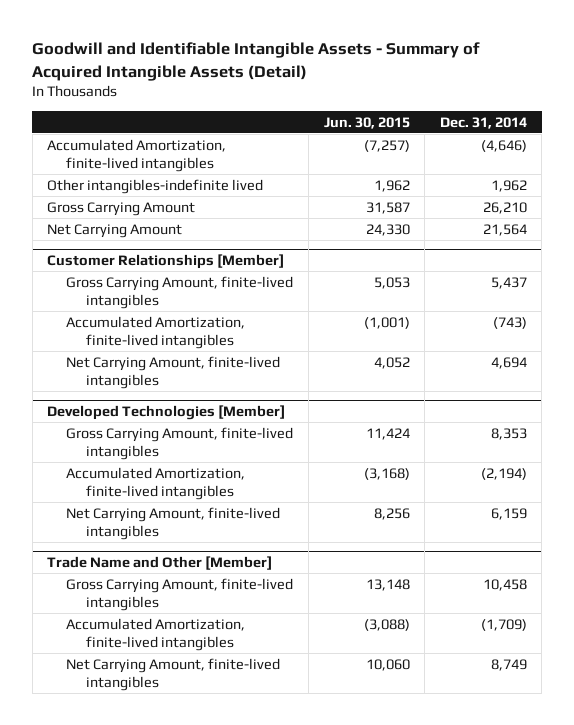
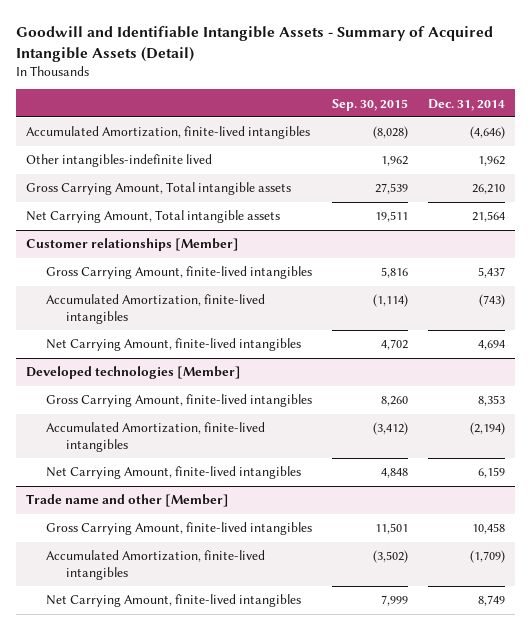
[323,116,410,129] Jun. 30, 2015 -> none
none -> [332,98,409,111] Sep. 30, 2015
[47,201,196,216] Gross Carrying Amount -> [26,182,292,196] Gross Carrying Amount, Total intangible assets
[47,223,183,238] Net Carrying Amount -> [26,210,281,224] Net Carrying Amount, Total intangible assets
[47,253,285,269] Customer Relationships [Member] -> [26,238,240,252] Customer relationships [Member]
[47,404,286,420] Developed Technologies [Member] -> [26,366,242,380] Developed technologies [Member]
[47,555,273,570] Trade Name and Other [Member] -> [26,494,230,508] Trade name and other [Member]

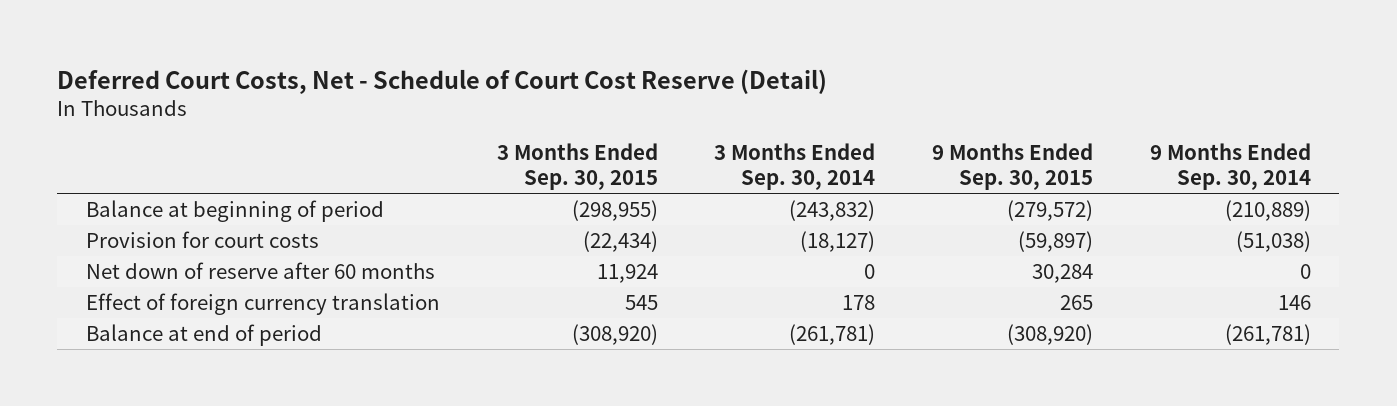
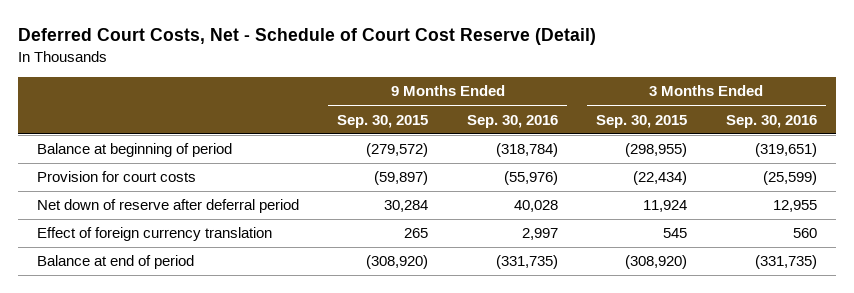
[714,142,876,191] 3 Months Ended Sep. 30, 2014 -> none
[1149,142,1311,191] 9 Months Ended Sep. 30, 2014 -> none
none -> [466,114,558,128] Sep. 30, 2016
none -> [725,114,817,128] Sep. 30, 2016
[85,261,435,279] Net down of reserve after 60 months -> [37,199,300,214] Net down of reserve after deferral period

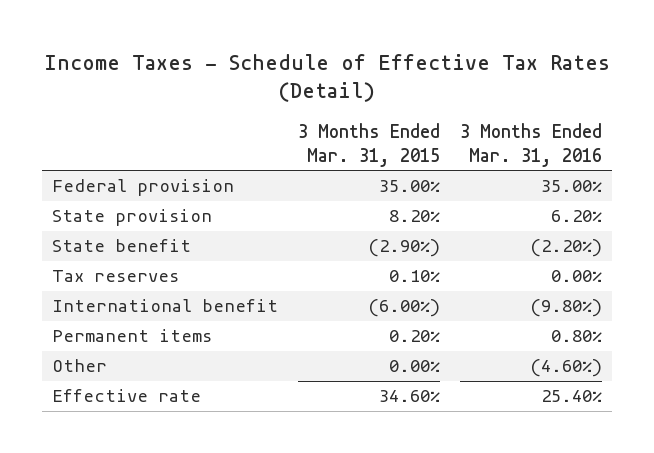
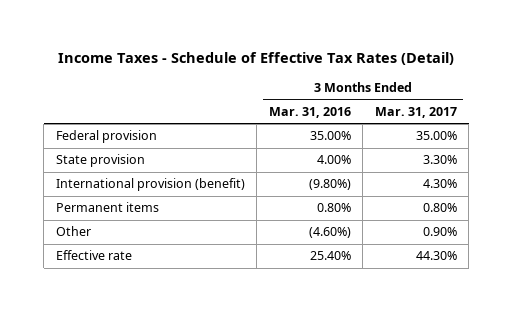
[297,122,440,167] 3 Months Ended Mar. 31, 2015 -> none
none -> [374,106,457,118] Mar. 31, 2017
[51,239,191,253] State benefit -> none
[51,270,179,283] Tax reserves -> none
[551,210,603,223] 6.20% -> [316,155,351,165] 4.00%
[51,299,278,313] International benefit -> [55,178,245,192] International provision (benefit)

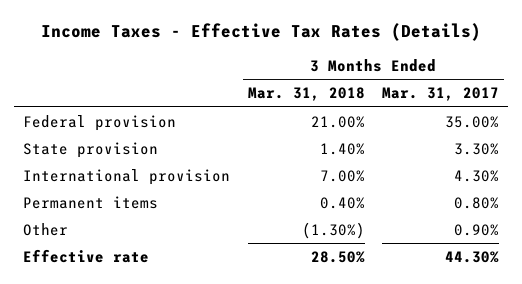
[58,52,455,66] Income Taxes - Schedule of Effective Tax Rates (Detail) -> [41,22,482,41] Income Taxes - Effective Tax Rates (Details)
[268,106,351,118] Mar. 31, 2016 -> none
none -> [247,87,365,102] Mar. 31, 2018
[55,178,245,192] International provision (benefit) -> [22,168,230,185] International provision

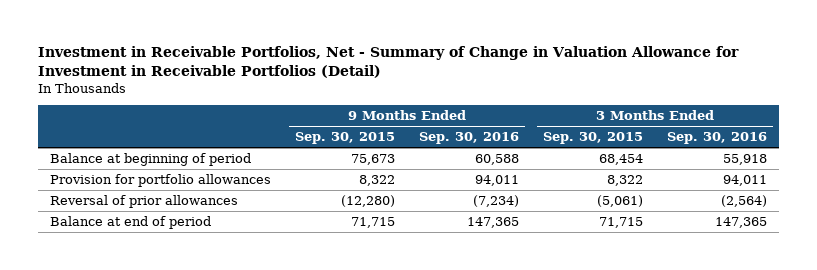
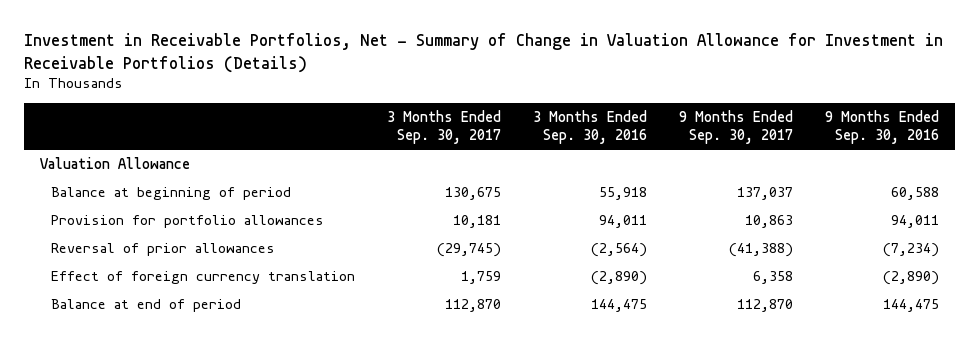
[38,46,740,79] Investment in Receivable Portfolios, Net - Summary of Change in Valuation Allowance for Investment in Receivable Portfolios (Detail) -> [23,33,943,73] Investment in Receivable Portfolios, Net - Summary of Change in Valuation Allowance for Investment in Receivable Portfolios (Details)
[295,132,396,145] Sep. 30, 2015 -> none
[543,132,644,145] Sep. 30, 2015 -> none
none -> [386,109,501,145] 3 Months Ended Sep. 30, 2017
none -> [679,109,794,145] 9 Months Ended Sep. 30, 2017
none -> [39,156,190,169] Valuation Allowance
none -> [50,270,355,284] Effect of foreign currency translation
[467,217,520,229] 147,365 -> [883,298,940,312] 144,475
[715,217,768,229] 147,365 -> [590,298,647,312] 144,475

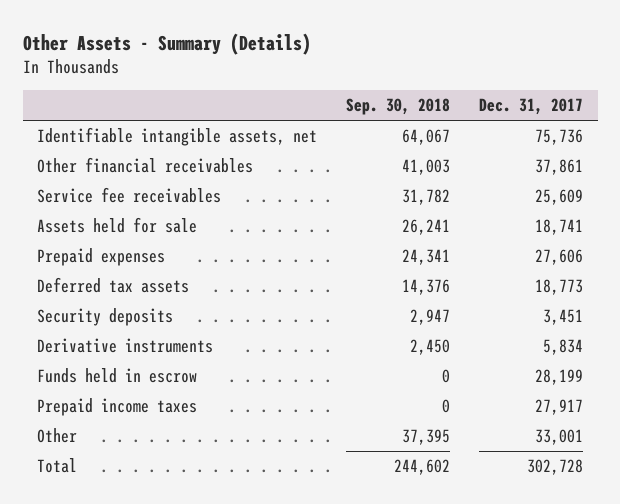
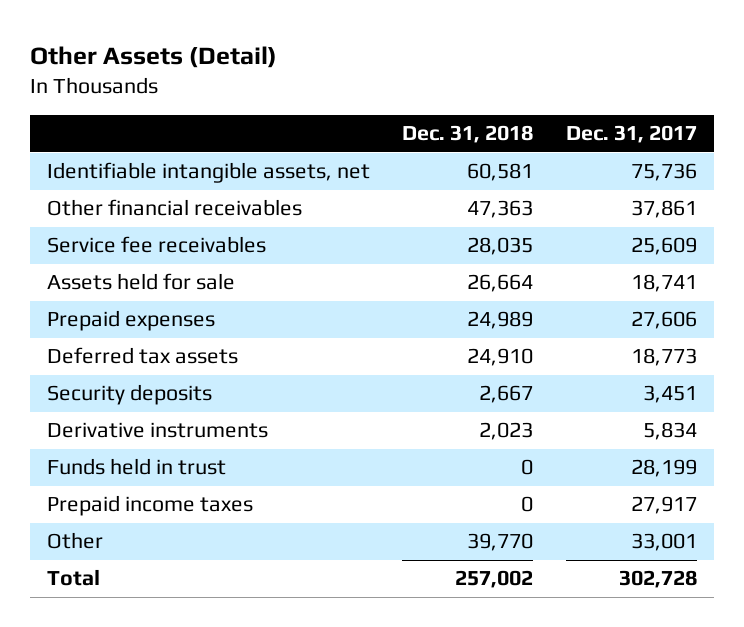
[22,32,311,55] Other Assets - Summary (Details) -> [30,45,278,68] Other Assets (Detail)
[346,98,451,116] Sep. 30, 2018 -> none
none -> [402,125,534,144] Dec. 31, 2018
[37,367,198,383] Funds held in escrow -> [46,458,226,476] Funds held in trust

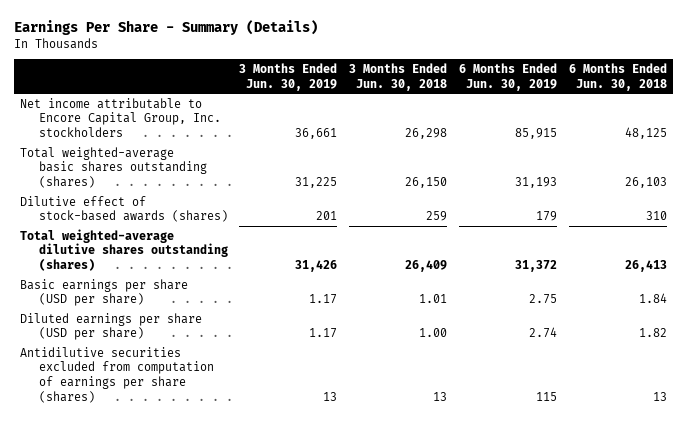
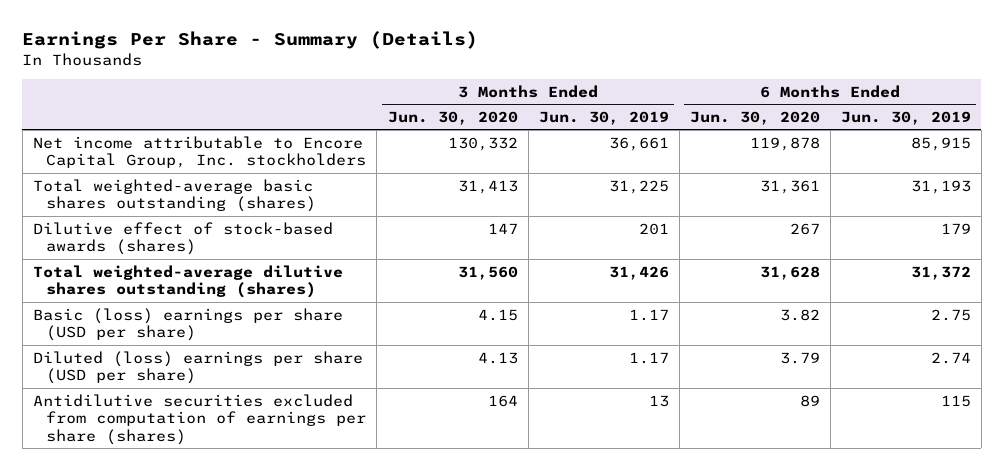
[349,63,448,91] 3 Months Ended Jun. 30, 2018 -> none
[569,63,668,91] 6 Months Ended Jun. 30, 2018 -> none
none -> [387,110,518,125] Jun. 30, 2020
none -> [689,110,820,125] Jun. 30, 2020
[20,278,189,307] Basic earnings per share (USD per share) -> [32,307,343,342] Basic (loss) earnings per share (USD per share)
[20,312,203,341] Diluted earnings per share (USD per share) -> [32,350,363,385] Diluted (loss) earnings per share (USD per share)

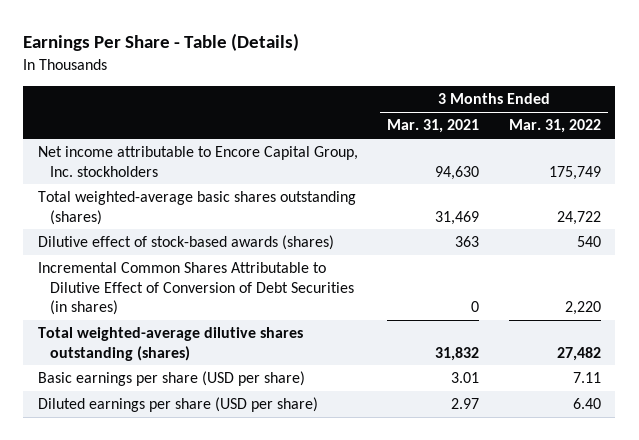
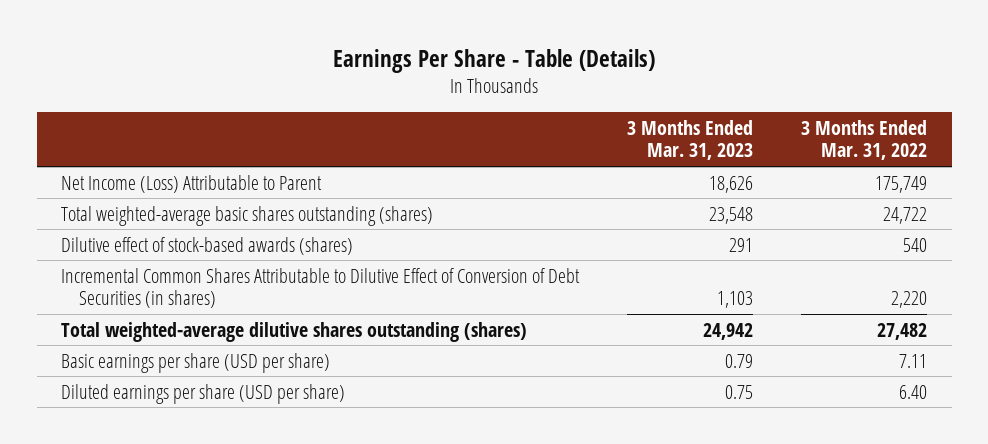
[387,119,480,134] Mar. 31, 2021 -> none
none -> [627,120,754,161] 3 Months Ended Mar. 31, 2023
[38,146,359,177] Net income attributable to Encore Capital Group, Inc. stockholders -> [60,174,322,193] Net Income (Loss) Attributable to Parent

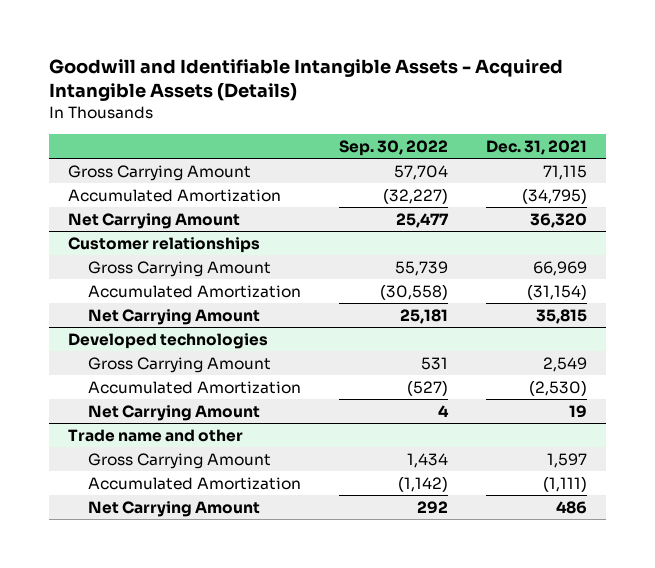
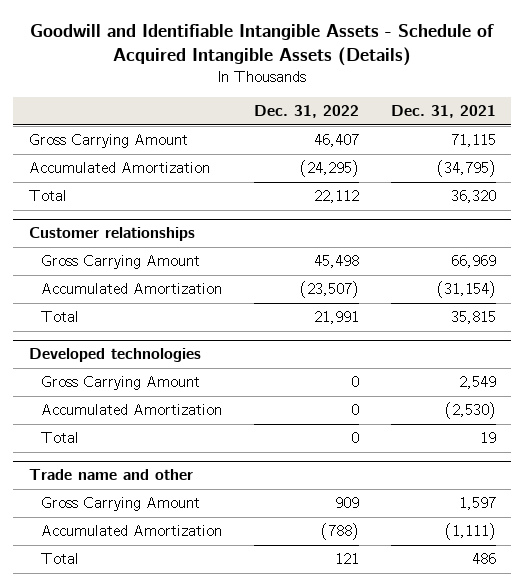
[48,59,563,102] Goodwill and Identifiable Intangible Assets - Acquired Intangible Assets (Details) -> [30,23,495,66] Goodwill and Identifiable Intangible Assets - Schedule of Acquired Intangible Assets (Details)
[339,139,449,156] Sep. 30, 2022 -> none
none -> [253,105,359,119] Dec. 31, 2022
[67,212,240,229] Net Carrying Amount -> [28,190,67,202] Total
[88,308,261,325] Net Carrying Amount -> [41,311,80,323] Total
[88,404,261,421] Net Carrying Amount -> [41,432,80,444] Total
[88,500,261,517] Net Carrying Amount -> [41,553,80,565] Total

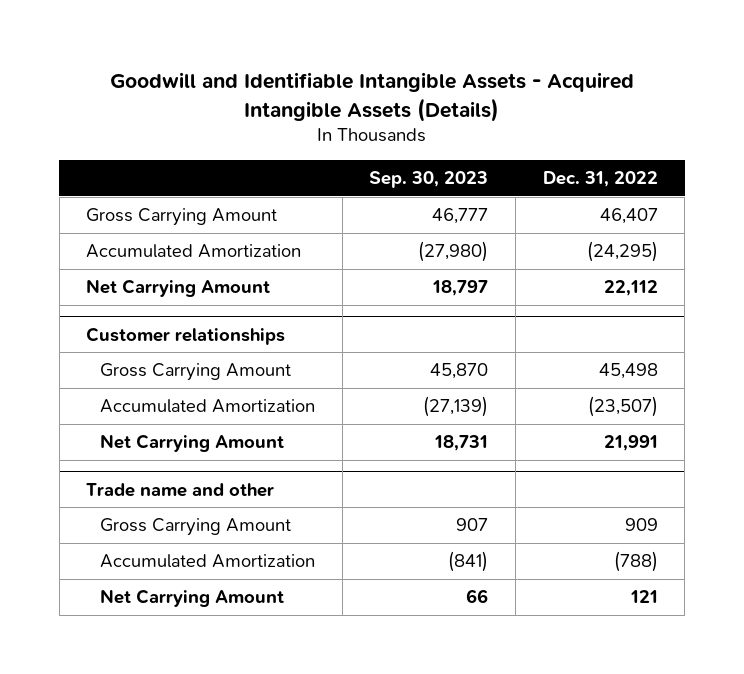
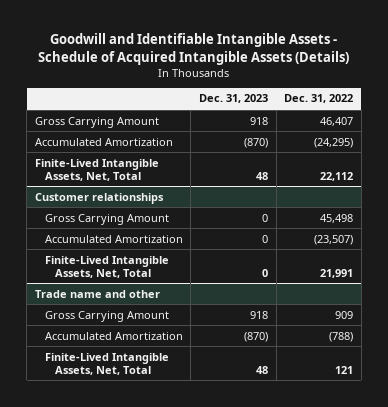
[110,71,635,122] Goodwill and Identifiable Intangible Assets - Acquired Intangible Assets (Details) -> [38,33,350,65] Goodwill and Identifiable Intangible Assets - Schedule of Acquired Intangible Assets (Details)
[369,171,489,189] Sep. 30, 2023 -> none
none -> [198,94,268,104] Dec. 31, 2023
[86,279,271,298] Net Carrying Amount -> [35,158,160,181] Finite-Lived Intangible Assets, Net, Total
[100,434,285,453] Net Carrying Amount -> [44,255,169,278] Finite-Lived Intangible Assets, Net, Total
[100,589,285,608] Net Carrying Amount -> [44,352,169,375] Finite-Lived Intangible Assets, Net, Total

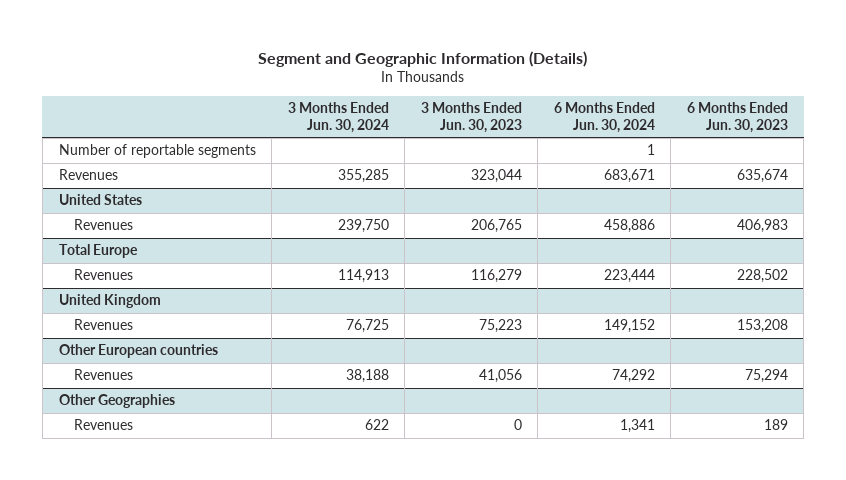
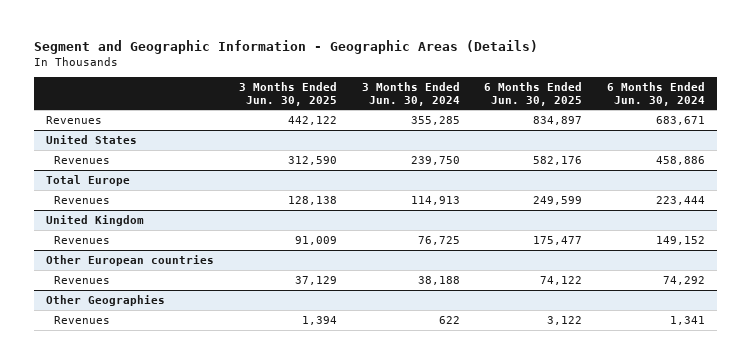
[258,50,588,67] Segment and Geographic Information (Details) -> [33,40,538,55] Segment and Geographic Information - Geographic Areas (Details)
[420,102,522,133] 3 Months Ended Jun. 30, 2023 -> none
[686,102,788,133] 6 Months Ended Jun. 30, 2023 -> none
none -> [239,81,338,106] 3 Months Ended Jun. 30, 2025
none -> [484,81,583,106] 6 Months Ended Jun. 30, 2025
[58,144,256,159] Number of reportable segments -> none

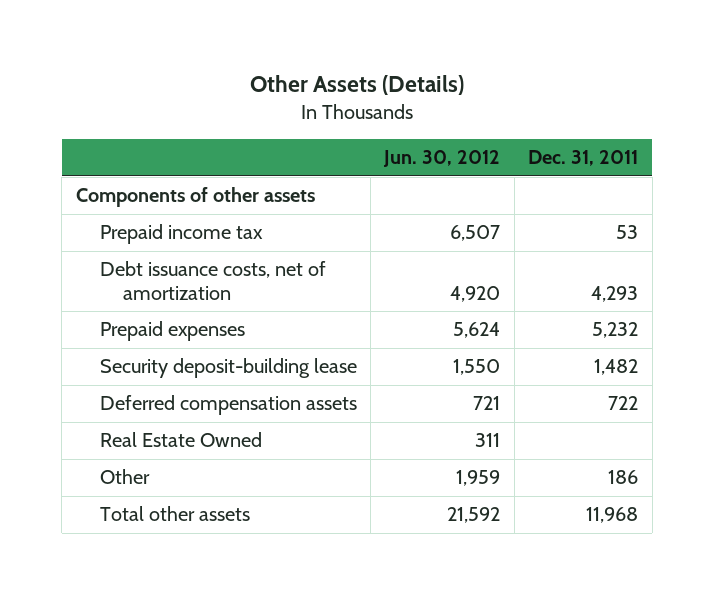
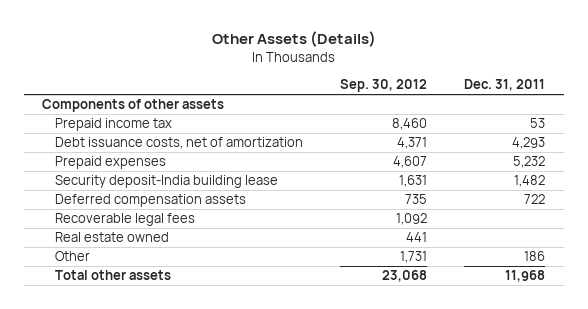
[383,150,501,168] Jun. 30, 2012 -> none
none -> [340,79,428,93] Sep. 30, 2012
[99,358,357,379] Security deposit-building lease -> [54,175,278,189] Security deposit-India building lease
none -> [54,213,195,227] Recoverable legal fees
[99,432,262,448] Real Estate Owned -> [54,232,169,243] Real estate owned

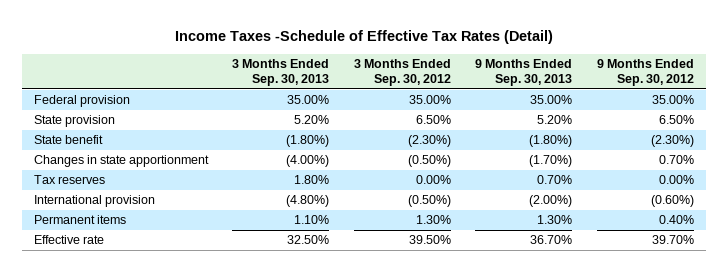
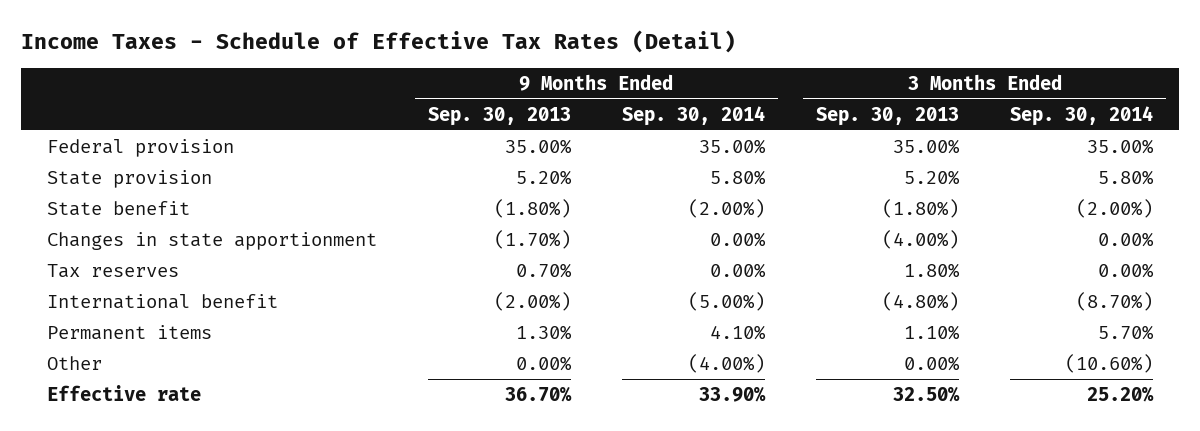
[174,30,553,45] Income Taxes -Schedule of Effective Tax Rates (Detail) -> [21,30,737,54] Income Taxes - Schedule of Effective Tax Rates (Detail)
[353,59,451,87] 3 Months Ended Sep. 30, 2012 -> none
[596,59,694,87] 9 Months Ended Sep. 30, 2012 -> none
none -> [622,105,766,126] Sep. 30, 2014
none -> [1010,105,1154,126] Sep. 30, 2014
[33,195,155,208] International provision -> [46,293,278,309] International benefit
none -> [46,355,102,370] Other

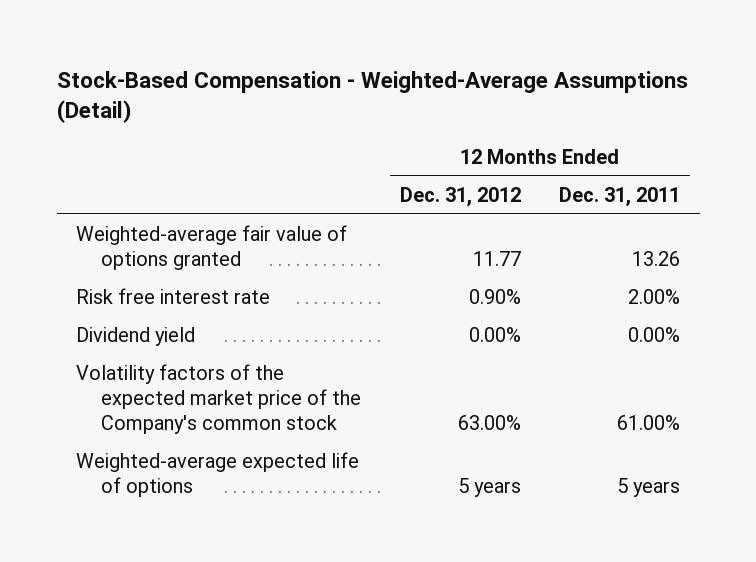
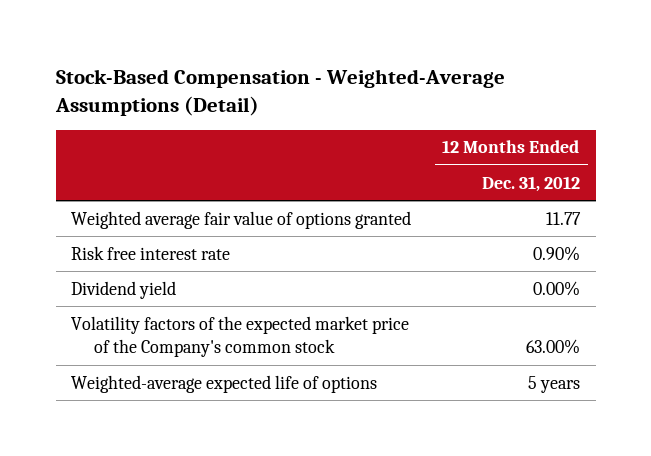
[559,186,681,207] Dec. 31, 2011 -> none
[76,224,348,270] Weighted-average fair value of options granted -> [71,210,412,229] Weighted average fair value of options granted

